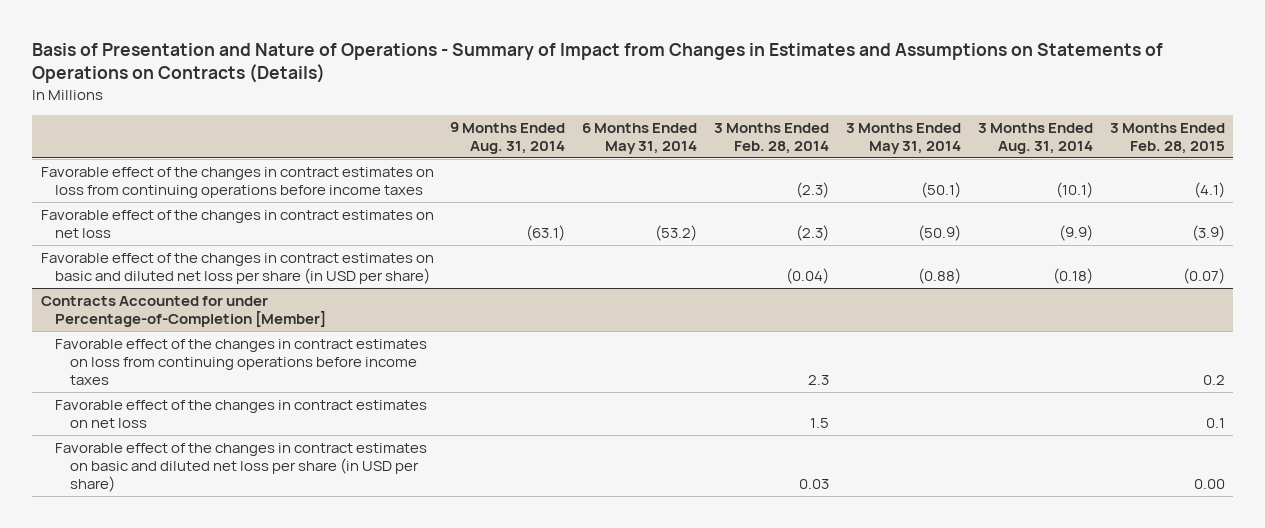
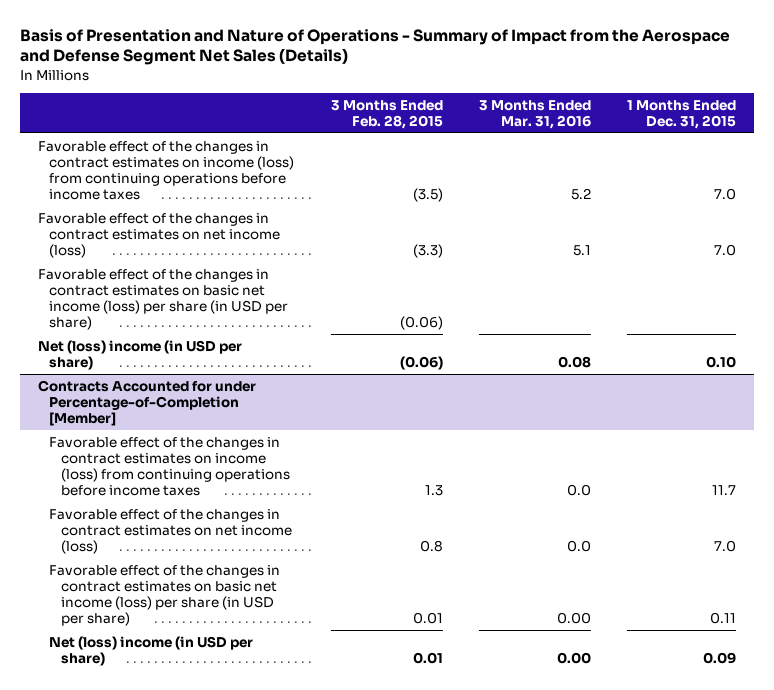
[32,42,1164,84] Basis of Presentation and Nature of Operations - Summary of Impact from Changes in Estimates and Assumptions on Statements of Operations on Contracts (Details) -> [19,28,730,66] Basis of Presentation and Nature of Operations - Summary of Impact from the Aerospace and Defense Segment Net Sales (Details)
[450,121,566,154] 9 Months Ended Aug. 31, 2014 -> none
[582,122,698,154] 6 Months Ended May 31, 2014 -> none
[714,122,830,154] 3 Months Ended Feb. 28, 2014 -> none
[846,122,962,154] 3 Months Ended May 31, 2014 -> none
[977,122,1093,154] 3 Months Ended Aug. 31, 2014 -> none
none -> [478,99,591,129] 3 Months Ended Mar. 31, 2016
none -> [627,99,737,129] 1 Months Ended Dec. 31, 2015
[40,166,434,199] Favorable effect of the changes in contract estimates on loss from continuing operations before income taxes -> [37,140,295,200] Favorable effect of the changes in contract estimates on income (loss) from continuing operations before income taxes
[1193,182,1225,199] (4.1) -> [412,187,443,202] (3.5)
[40,209,434,239] Favorable effect of the changes in contract estimates on net loss -> [37,212,281,258] Favorable effect of the changes in contract estimates on net income (loss)
[1191,225,1225,242] (3.9) -> [412,243,443,258] (3.3)
[40,252,434,285] Favorable effect of the changes in contract estimates on basic and diluted net loss per share (in USD per share) -> [37,268,289,330] Favorable effect of the changes in contract estimates on basic net income (loss) per share (in USD per share)
[1182,268,1225,285] (0.07) -> [399,315,443,330] (0.06)
none -> [37,339,242,370] Net (loss) income (in USD per share)
[55,338,428,386] Favorable effect of the changes in contract estimates on loss from continuing operations before income taxes -> [49,436,290,496] Favorable effect of the changes in contract estimates on income (loss) from continuing operations before income taxes
[1202,375,1225,386] 0.2 -> [424,484,443,496] 1.3
[55,399,428,429] Favorable effect of the changes in contract estimates on net loss -> [49,508,292,554] Favorable effect of the changes in contract estimates on net income (loss)
[1205,418,1225,429] 0.1 -> [419,539,443,552] 0.8
[55,442,428,493] Favorable effect of the changes in contract estimates on basic and diluted net loss per share (in USD per share) -> [49,564,281,626] Favorable effect of the changes in contract estimates on basic net income (loss) per share (in USD per share)
[1193,479,1225,490] 0.00 -> [412,611,443,624] 0.01
none -> [49,635,254,666] Net (loss) income (in USD per share)

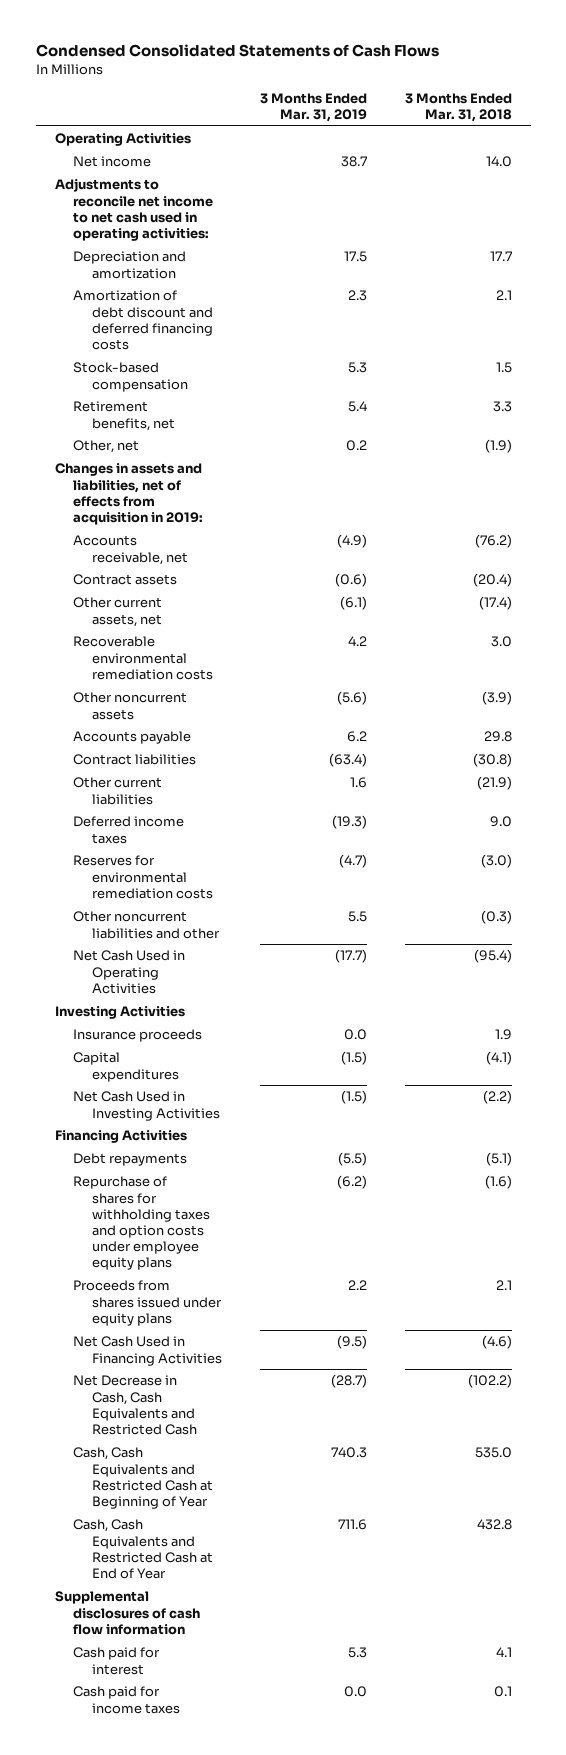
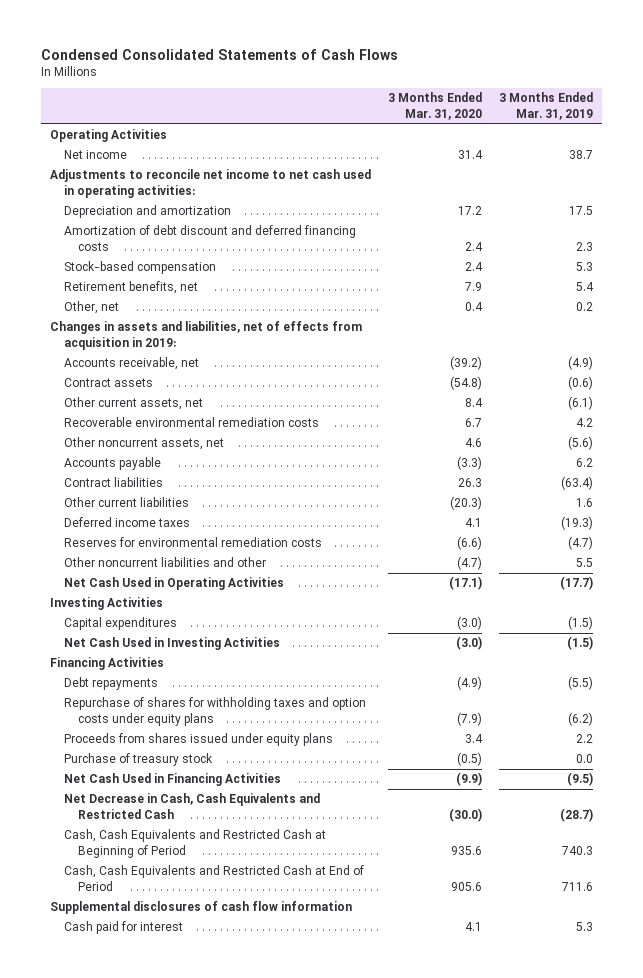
[404,92,512,123] 3 Months Ended Mar. 31, 2018 -> none
none -> [387,92,482,120] 3 Months Ended Mar. 31, 2020
[73,692,188,720] Other noncurrent assets -> [63,437,224,451] Other noncurrent assets, net
[73,1029,203,1043] Insurance proceeds -> none
[73,1176,211,1270] Repurchase of shares for withholding taxes and option costs under employee equity plans -> [63,697,366,726] Repurchase of shares for withholding taxes and option costs under equity plans
none -> [63,753,213,767] Purchase of treasury stock
[73,1447,214,1509] Cash, Cash Equivalents and Restricted Cash at Beginning of Year -> [63,829,326,858] Cash, Cash Equivalents and Restricted Cash at Beginning of Period
[73,1519,214,1579] Cash, Cash Equivalents and Restricted Cash at End of Year -> [63,865,364,891] Cash, Cash Equivalents and Restricted Cash at End of Period
[73,1686,181,1714] Cash paid for income taxes -> none

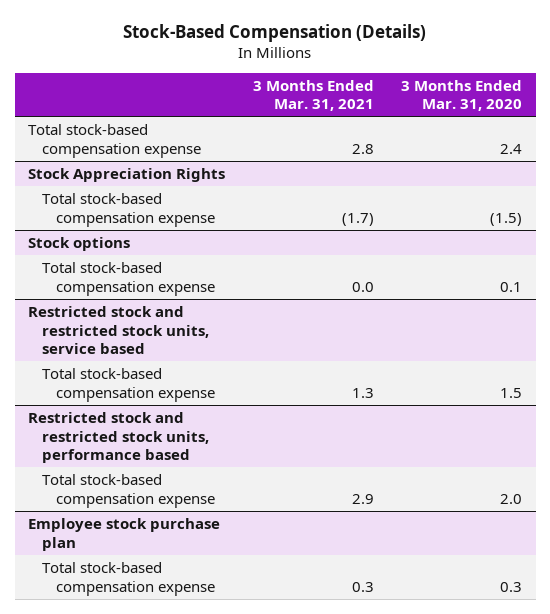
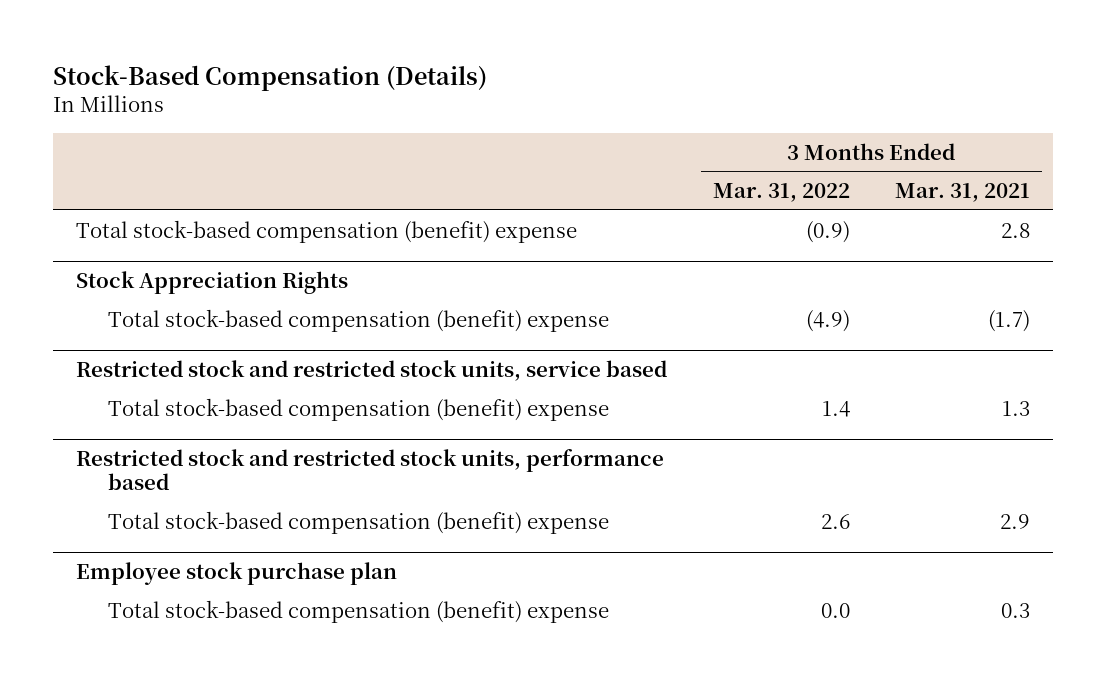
[401,79,523,112] 3 Months Ended Mar. 31, 2020 -> none
none -> [712,182,850,202] Mar. 31, 2022
[28,123,202,158] Total stock-based compensation expense -> [75,219,577,243] Total stock-based compensation (benefit) expense
[28,236,131,251] Stock options -> none
[42,261,216,296] Total stock-based compensation expense -> none
[42,192,216,227] Total stock-based compensation expense -> [107,308,609,332] Total stock-based compensation (benefit) expense
[42,367,216,402] Total stock-based compensation expense -> [107,397,609,421] Total stock-based compensation (benefit) expense
[42,473,216,508] Total stock-based compensation expense -> [107,510,609,534] Total stock-based compensation (benefit) expense
[42,561,216,596] Total stock-based compensation expense -> [107,599,609,623] Total stock-based compensation (benefit) expense

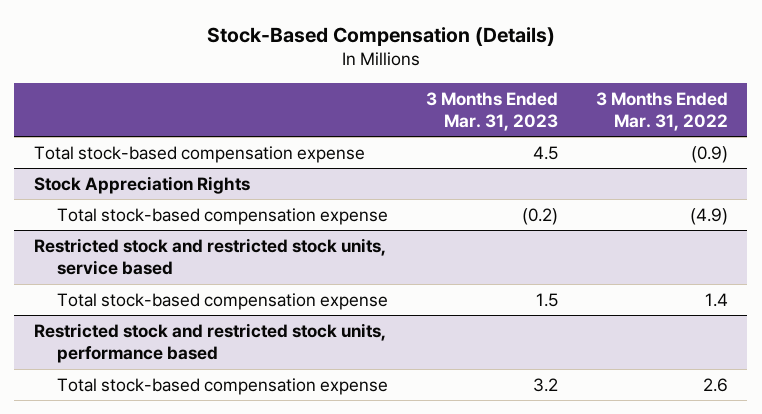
[895,182,1031,202] Mar. 31, 2021 -> none
none -> [426,91,559,131] 3 Months Ended Mar. 31, 2023
[75,219,577,243] Total stock-based compensation (benefit) expense -> [33,145,365,163] Total stock-based compensation expense
[107,308,609,332] Total stock-based compensation (benefit) expense -> [56,207,388,225] Total stock-based compensation expense
[107,397,609,421] Total stock-based compensation (benefit) expense -> [56,292,388,310] Total stock-based compensation expense
[75,561,397,585] Employee stock purchase plan -> none
[107,599,609,623] Total stock-based compensation (benefit) expense -> none
[107,510,609,534] Total stock-based compensation (benefit) expense -> [56,377,388,395] Total stock-based compensation expense

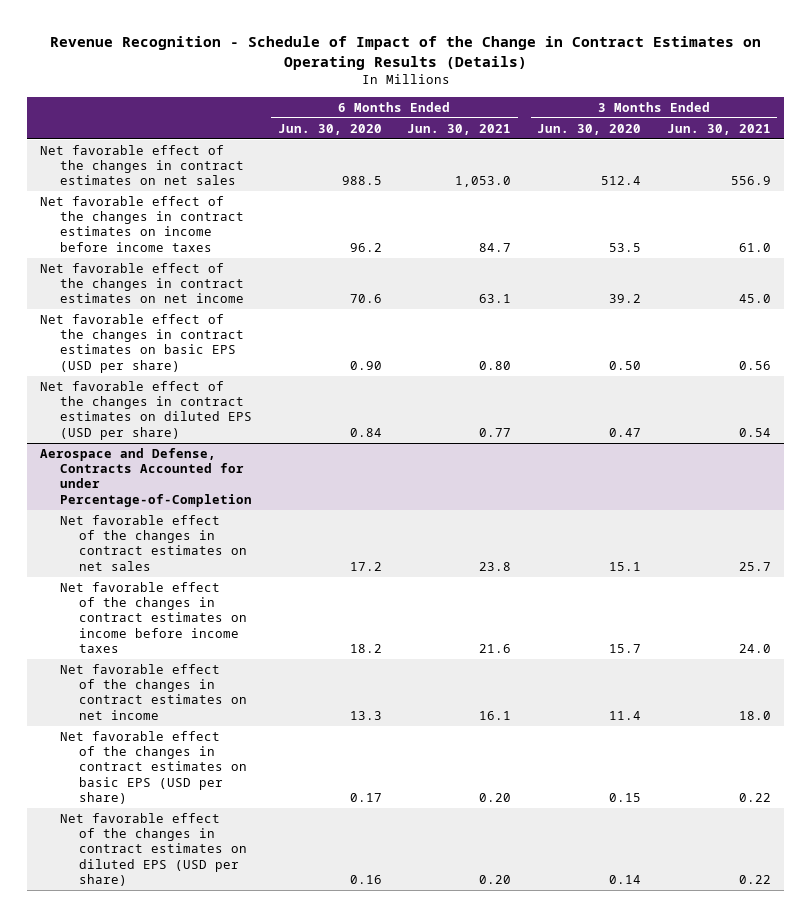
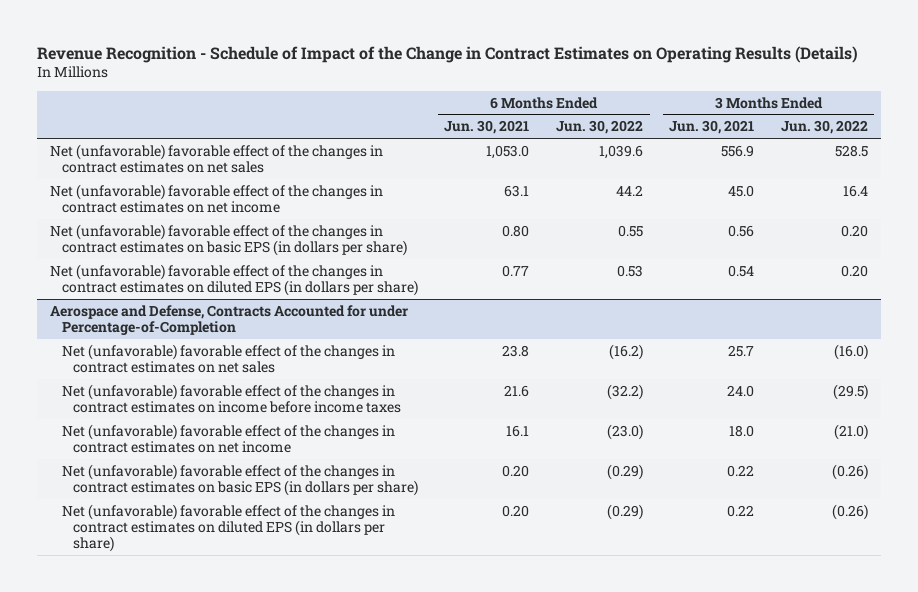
[277,123,382,135] Jun. 30, 2020 -> none
[537,123,642,135] Jun. 30, 2020 -> none
none -> [555,120,643,135] Jun. 30, 2022
none -> [780,120,868,135] Jun. 30, 2022
[40,196,244,252] Net favorable effect of the changes in contract estimates on income before income taxes -> none
[40,145,244,186] Net favorable effect of the changes in contract estimates on net sales -> [50,143,384,174] Net (unfavorable) favorable effect of the changes in contract estimates on net sales
[40,263,244,304] Net favorable effect of the changes in contract estimates on net income -> [50,183,384,214] Net (unfavorable) favorable effect of the changes in contract estimates on net income
[40,314,244,373] Net favorable effect of the changes in contract estimates on basic EPS (USD per share) -> [50,223,407,257] Net (unfavorable) favorable effect of the changes in contract estimates on basic EPS (in dollars per share)
[40,381,252,440] Net favorable effect of the changes in contract estimates on diluted EPS (USD per share) -> [50,263,418,297] Net (unfavorable) favorable effect of the changes in contract estimates on diluted EPS (in dollars per share)
[59,515,248,571] Net favorable effect of the changes in contract estimates on net sales -> [61,343,395,374] Net (unfavorable) favorable effect of the changes in contract estimates on net sales
[59,582,248,653] Net favorable effect of the changes in contract estimates on income before income taxes -> [61,383,402,414] Net (unfavorable) favorable effect of the changes in contract estimates on income before income taxes
[59,664,248,720] Net favorable effect of the changes in contract estimates on net income -> [61,423,395,454] Net (unfavorable) favorable effect of the changes in contract estimates on net income
[59,731,248,804] Net favorable effect of the changes in contract estimates on basic EPS (USD per share) -> [61,463,419,497] Net (unfavorable) favorable effect of the changes in contract estimates on basic EPS (in dollars per share)
[59,813,248,886] Net favorable effect of the changes in contract estimates on diluted EPS (USD per share) -> [61,503,395,553] Net (unfavorable) favorable effect of the changes in contract estimates on diluted EPS (in dollars per share)

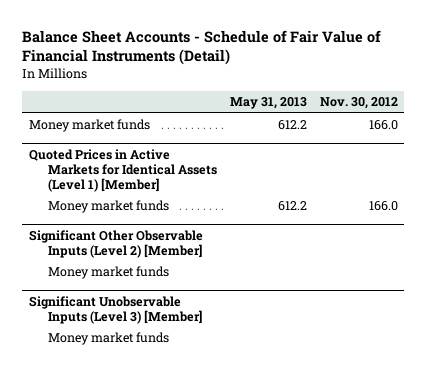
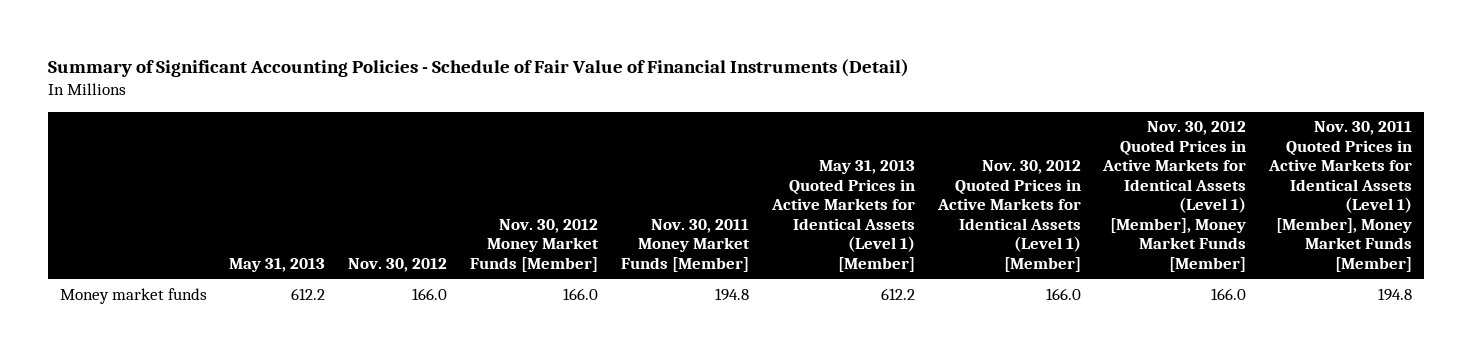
[22,29,382,66] Balance Sheet Accounts - Schedule of Fair Value of Financial Instruments (Detail) -> [48,59,910,78] Summary of Significant Accounting Policies - Schedule of Fair Value of Financial Instruments (Detail)
none -> [470,218,600,272] Nov. 30, 2012 Money Market Funds [Member]
none -> [620,218,750,272] Nov. 30, 2011 Money Market Funds [Member]
none -> [770,160,915,272] May 31, 2013 Quoted Prices in Active Markets for Identical Assets (Level 1) [Member]
none -> [936,160,1081,272] Nov. 30, 2012 Quoted Prices in Active Markets for Identical Assets (Level 1) [Member]
none -> [1102,121,1247,272] Nov. 30, 2012 Quoted Prices in Active Markets for Identical Assets (Level 1) [Member], Money Market Funds [Member]
none -> [1268,121,1413,272] Nov. 30, 2011 Quoted Prices in Active Markets for Identical Assets (Level 1) [Member], Money Market Funds [Member]
[28,148,218,192] Quoted Prices in Active Markets for Identical Assets (Level 1) [Member] -> none
[48,200,170,214] Money market funds -> none
[28,229,203,258] Significant Other Observable Inputs (Level 2) [Member] -> none
[48,266,170,280] Money market funds -> none
[28,295,203,324] Significant Unobservable Inputs (Level 3) [Member] -> none
[48,332,170,346] Money market funds -> none

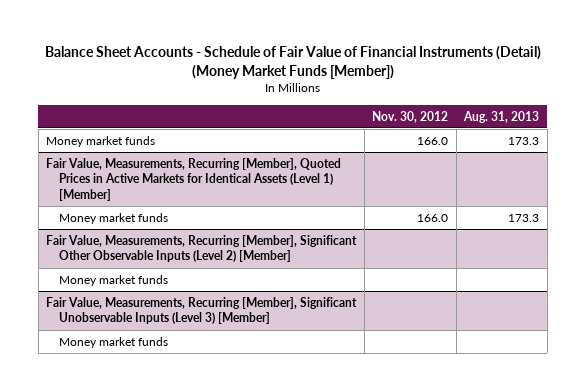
[48,59,910,78] Summary of Significant Accounting Policies - Schedule of Fair Value of Financial Instruments (Detail) -> [44,45,541,79] Balance Sheet Accounts - Schedule of Fair Value of Financial Instruments (Detail) (Money Market Funds [Member])
[229,257,326,272] May 31, 2013 -> none
[470,218,600,272] Nov. 30, 2012 Money Market Funds [Member] -> none
[620,218,750,272] Nov. 30, 2011 Money Market Funds [Member] -> none
[770,160,915,272] May 31, 2013 Quoted Prices in Active Markets for Identical Assets (Level 1) [Member] -> none
[936,160,1081,272] Nov. 30, 2012 Quoted Prices in Active Markets for Identical Assets (Level 1) [Member] -> none
[1102,121,1247,272] Nov. 30, 2012 Quoted Prices in Active Markets for Identical Assets (Level 1) [Member], Money Market Funds [Member] -> none
[1268,121,1413,272] Nov. 30, 2011 Quoted Prices in Active Markets for Identical Assets (Level 1) [Member], Money Market Funds [Member] -> none
none -> [463,110,540,123] Aug. 31, 2013
none -> [46,157,342,202] Fair Value, Measurements, Recurring [Member], Quoted Prices in Active Markets for Identical Assets (Level 1) [Member]
none -> [59,212,169,224] Money market funds
none -> [46,234,358,263] Fair Value, Measurements, Recurring [Member], Significant Other Observable Inputs (Level 2) [Member]
none -> [59,274,169,286] Money market funds
none -> [46,296,358,325] Fair Value, Measurements, Recurring [Member], Significant Unobservable Inputs (Level 3) [Member]
none -> [59,336,169,348] Money market funds

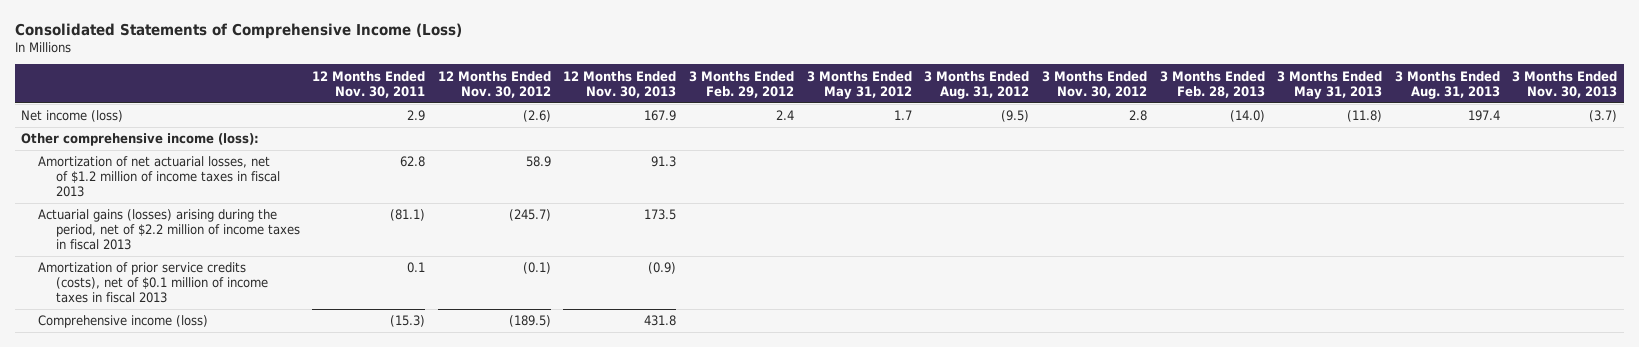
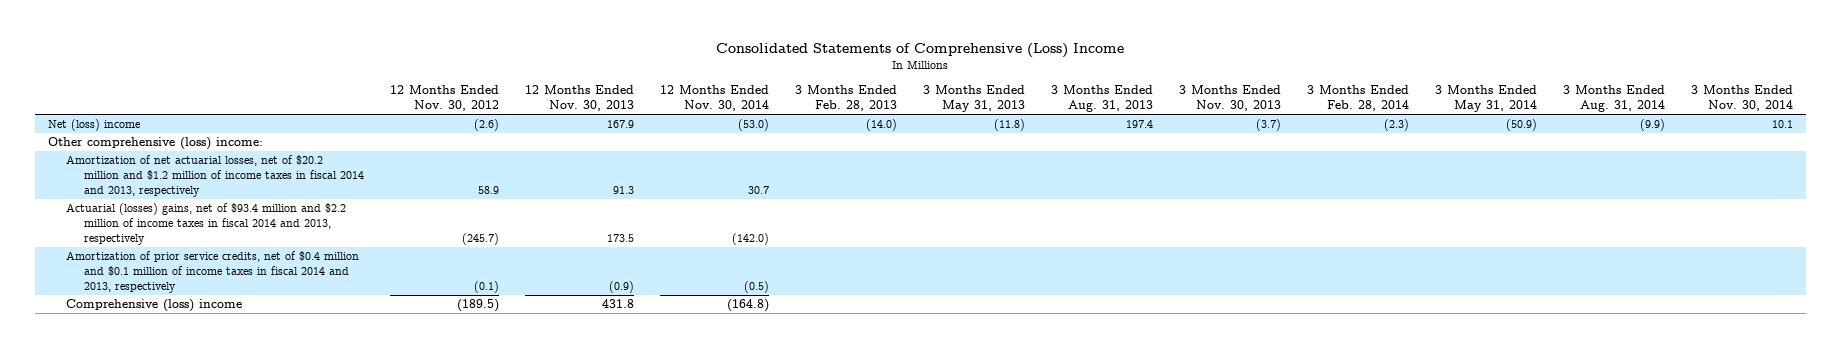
[15,22,463,39] Consolidated Statements of Comprehensive Income (Loss) -> [716,43,1125,59] Consolidated Statements of Comprehensive (Loss) Income
[312,70,426,98] 12 Months Ended Nov. 30, 2011 -> none
[689,70,795,98] 3 Months Ended Feb. 29, 2012 -> none
[806,70,912,99] 3 Months Ended May 31, 2012 -> none
[924,70,1030,99] 3 Months Ended Aug. 31, 2012 -> none
[1041,70,1147,98] 3 Months Ended Nov. 30, 2012 -> none
none -> [660,85,770,112] 12 Months Ended Nov. 30, 2014
none -> [1307,85,1410,112] 3 Months Ended Feb. 28, 2014
none -> [1435,85,1538,113] 3 Months Ended May 31, 2014
none -> [1563,85,1666,113] 3 Months Ended Aug. 31, 2014
none -> [1691,85,1794,112] 3 Months Ended Nov. 30, 2014
[21,110,124,123] Net income (loss) -> [47,119,140,132] Net (loss) income
[21,133,260,147] Other comprehensive income (loss): -> [47,137,263,151] Other comprehensive (loss) income:
[38,156,280,198] Amortization of net actuarial losses, net of $1.2 million of income taxes in fiscal 2013 -> [65,155,365,198] Amortization of net actuarial losses, net of $20.2 million and $1.2 million of income taxes in fiscal 2014 and 2013, respectively
[38,209,300,251] Actuarial gains (losses) arising during the period, net of $2.2 million of income taxes in fiscal 2013 -> [65,203,346,246] Actuarial (losses) gains, net of $93.4 million and $2.2 million of income taxes in fiscal 2014 and 2013, respectively
[38,262,268,304] Amortization of prior service credits (costs), net of $0.1 million of income taxes in fiscal 2013 -> [65,251,359,294] Amortization of prior service credits, net of $0.4 million and $0.1 million of income taxes in fiscal 2014 and 2013, respectively
[38,315,209,329] Comprehensive income (loss) -> [65,299,242,313] Comprehensive (loss) income

